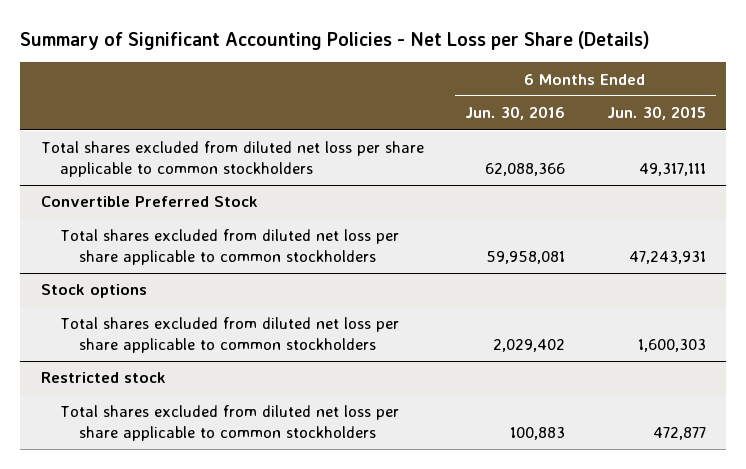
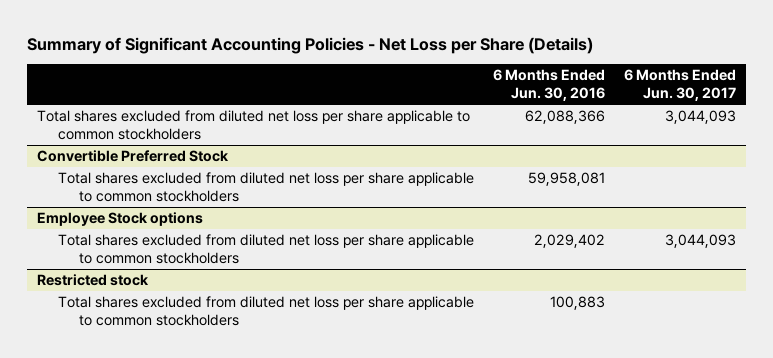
[606,106,706,121] Jun. 30, 2015 -> none
none -> [624,69,737,102] 6 Months Ended Jun. 30, 2017
[40,284,147,299] Stock options -> [36,212,203,227] Employee Stock options

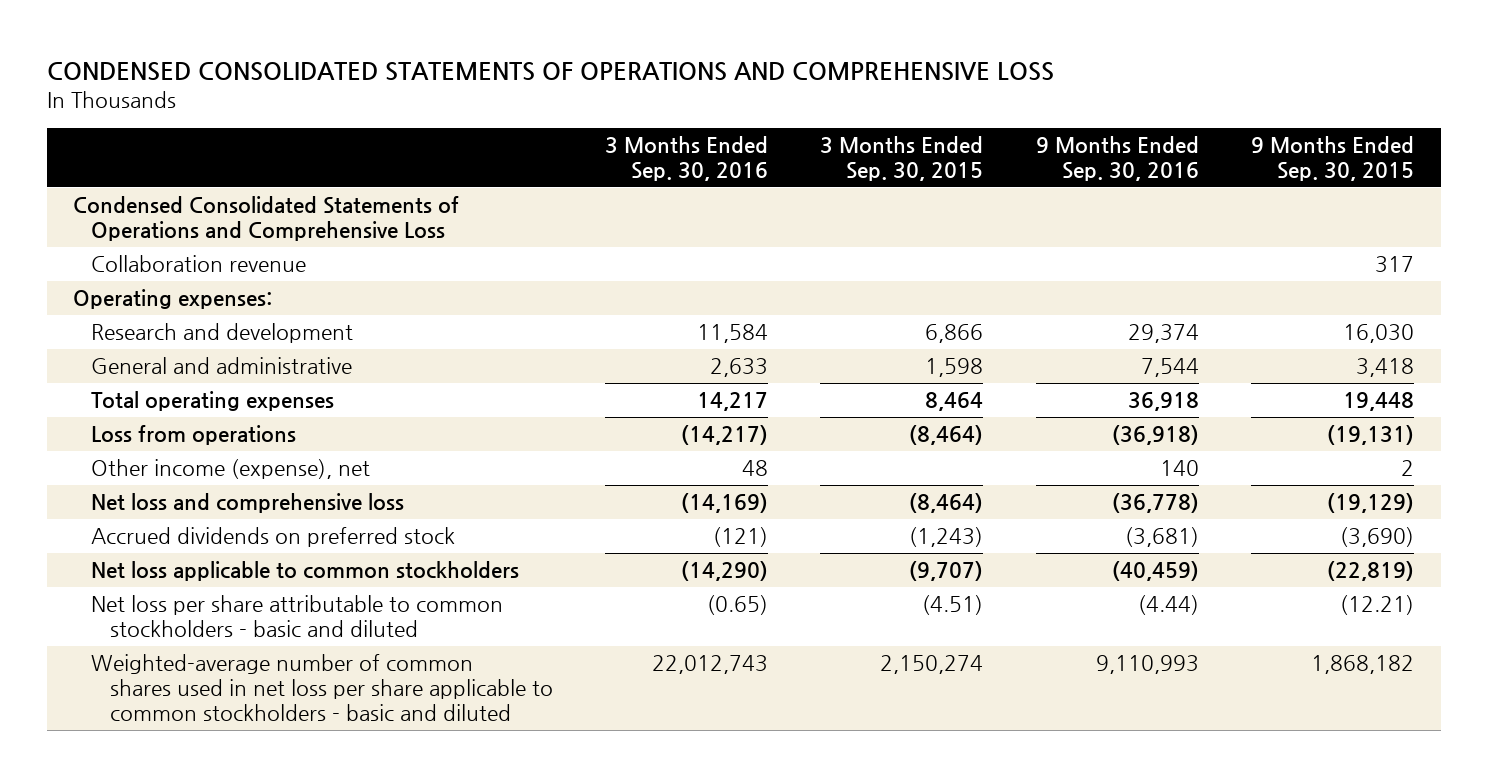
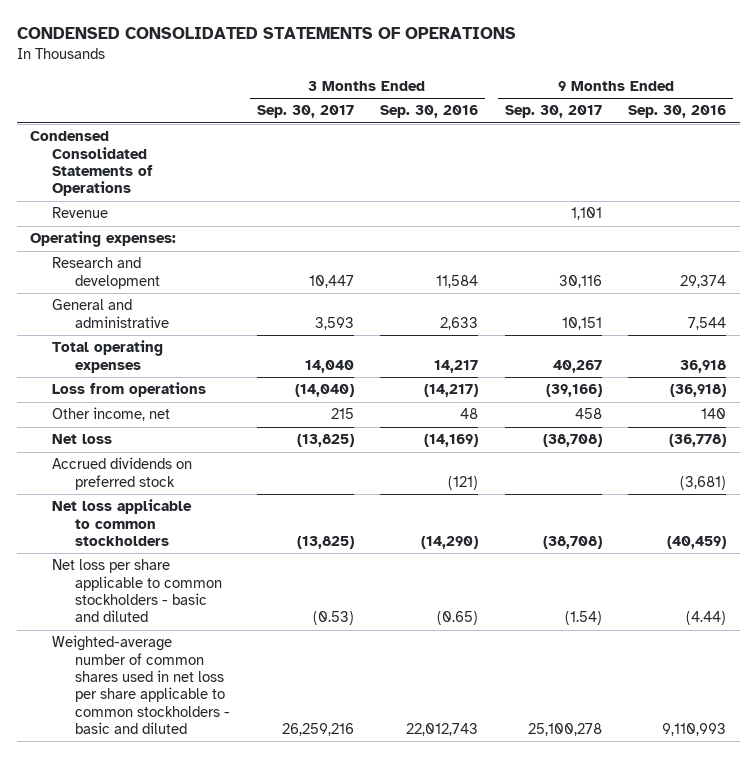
[46,61,1054,81] CONDENSED CONSOLIDATED STATEMENTS OF OPERATIONS AND COMPREHENSIVE LOSS -> [16,27,516,40] CONDENSED CONSOLIDATED STATEMENTS OF OPERATIONS
[820,136,984,182] 3 Months Ended Sep. 30, 2015 -> none
[1251,136,1415,182] 9 Months Ended Sep. 30, 2015 -> none
none -> [256,105,354,119] Sep. 30, 2017
none -> [504,105,602,119] Sep. 30, 2017
[72,196,459,242] Condensed Consolidated Statements of Operations and Comprehensive Loss -> [29,131,154,197] Condensed Consolidated Statements of Operations
[91,255,307,273] Collaboration revenue -> [52,207,109,219] Revenue
[91,459,371,480] Other income (expense), net -> [52,407,171,422] Other income, net
[91,493,405,514] Net loss and comprehensive loss -> [52,434,113,445] Net loss
[91,595,504,638] Net loss per share attributable to common stockholders - basic and diluted -> [52,559,223,623] Net loss per share applicable to common stockholders - basic and diluted

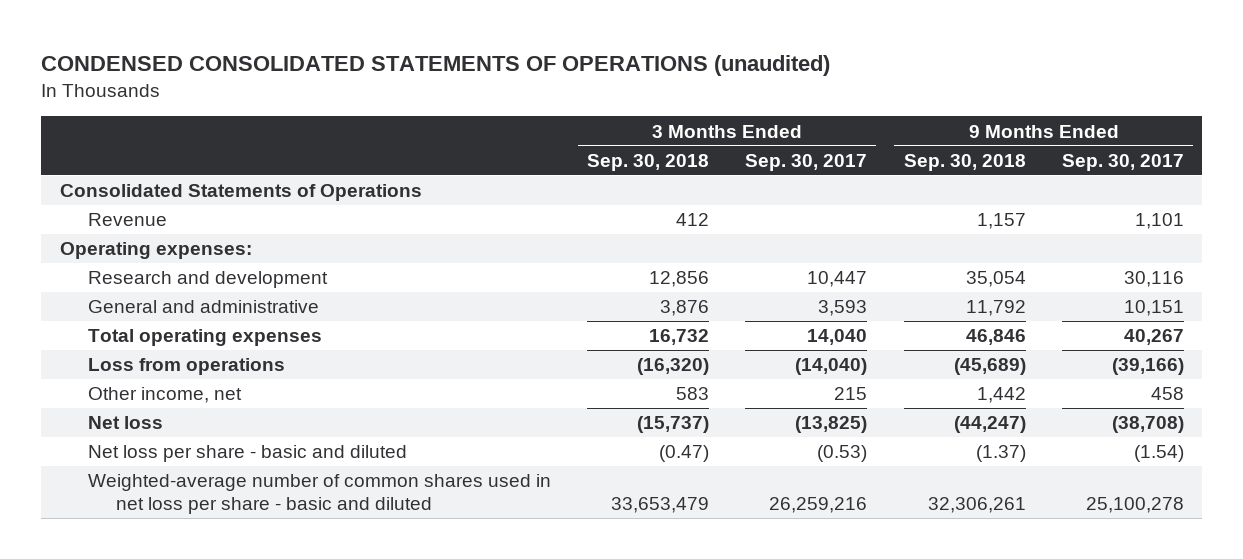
[16,27,516,40] CONDENSED CONSOLIDATED STATEMENTS OF OPERATIONS -> [41,55,831,77] CONDENSED CONSOLIDATED STATEMENTS OF OPERATIONS (unaudited)
[380,105,479,119] Sep. 30, 2016 -> none
[628,105,727,119] Sep. 30, 2016 -> none
none -> [587,153,710,171] Sep. 30, 2018
none -> [903,153,1026,171] Sep. 30, 2018
[29,131,154,197] Condensed Consolidated Statements of Operations -> [59,184,422,202] Consolidated Statements of Operations
[52,457,193,490] Accrued dividends on preferred stock -> none
[52,499,193,546] Net loss applicable to common stockholders -> none
[52,559,223,623] Net loss per share applicable to common stockholders - basic and diluted -> [87,445,407,463] Net loss per share - basic and diluted
[52,635,231,734] Weighted-average number of common shares used in net loss per share applicable to common stockholders - basic and diluted -> [87,474,551,515] Weighted-average number of common shares used in net loss per share - basic and diluted

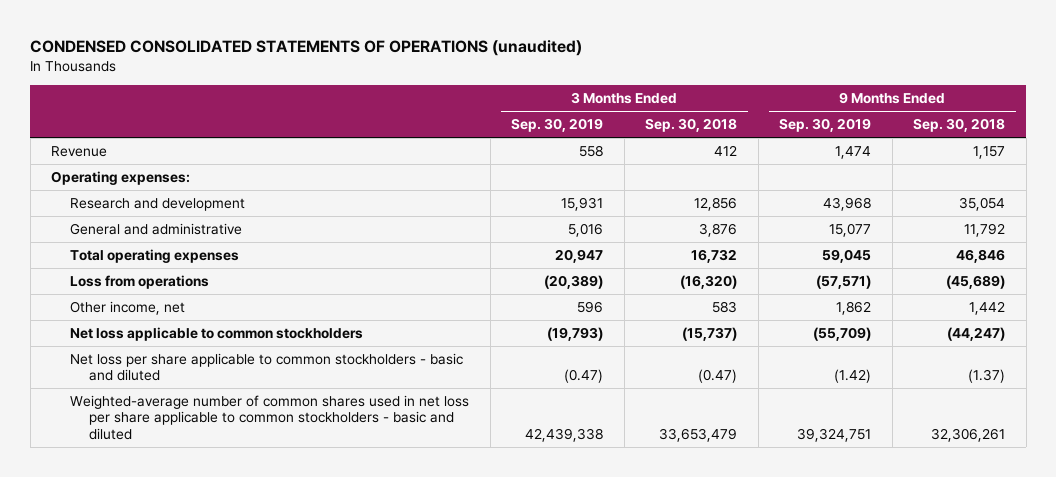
[745,153,868,171] Sep. 30, 2017 -> none
[1061,153,1184,171] Sep. 30, 2017 -> none
none -> [511,118,604,133] Sep. 30, 2019
none -> [779,118,872,133] Sep. 30, 2019
[59,184,422,202] Consolidated Statements of Operations -> none
[87,416,163,430] Net loss -> [70,327,364,342] Net loss applicable to common stockholders
[87,445,407,463] Net loss per share - basic and diluted -> [70,353,464,382] Net loss per share applicable to common stockholders - basic and diluted
[87,474,551,515] Weighted-average number of common shares used in net loss per share - basic and diluted -> [70,395,470,440] Weighted-average number of common shares used in net loss per share applicable to common stockholders - basic and diluted

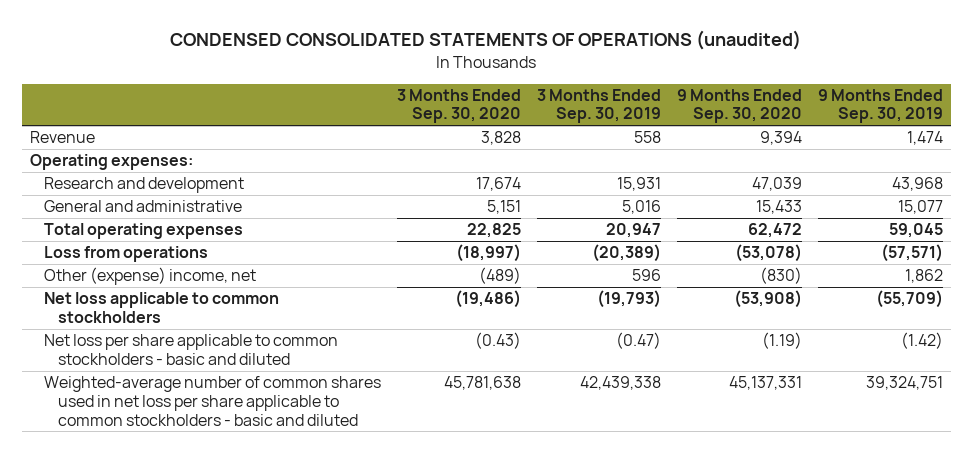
[645,118,738,133] Sep. 30, 2018 -> none
[913,118,1006,133] Sep. 30, 2018 -> none
none -> [396,88,521,124] 3 Months Ended Sep. 30, 2020
none -> [676,88,802,124] 9 Months Ended Sep. 30, 2020
[70,301,186,316] Other income, net -> [43,267,256,286] Other (expense) income, net

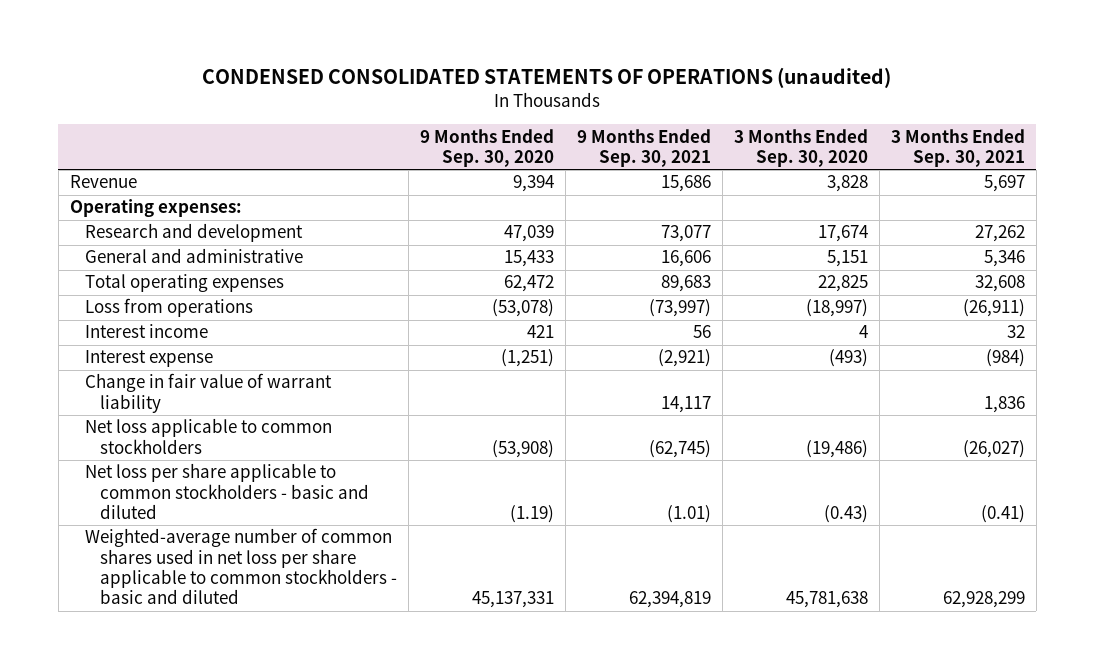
[536,88,661,124] 3 Months Ended Sep. 30, 2019 -> none
[817,88,943,124] 9 Months Ended Sep. 30, 2019 -> none
none -> [576,128,711,168] 9 Months Ended Sep. 30, 2021
none -> [890,128,1025,168] 3 Months Ended Sep. 30, 2021
[43,267,256,286] Other (expense) income, net -> none
none -> [84,324,208,339] Interest income
none -> [84,350,213,368] Interest expense
none -> [84,373,332,413] Change in fair value of warrant liability

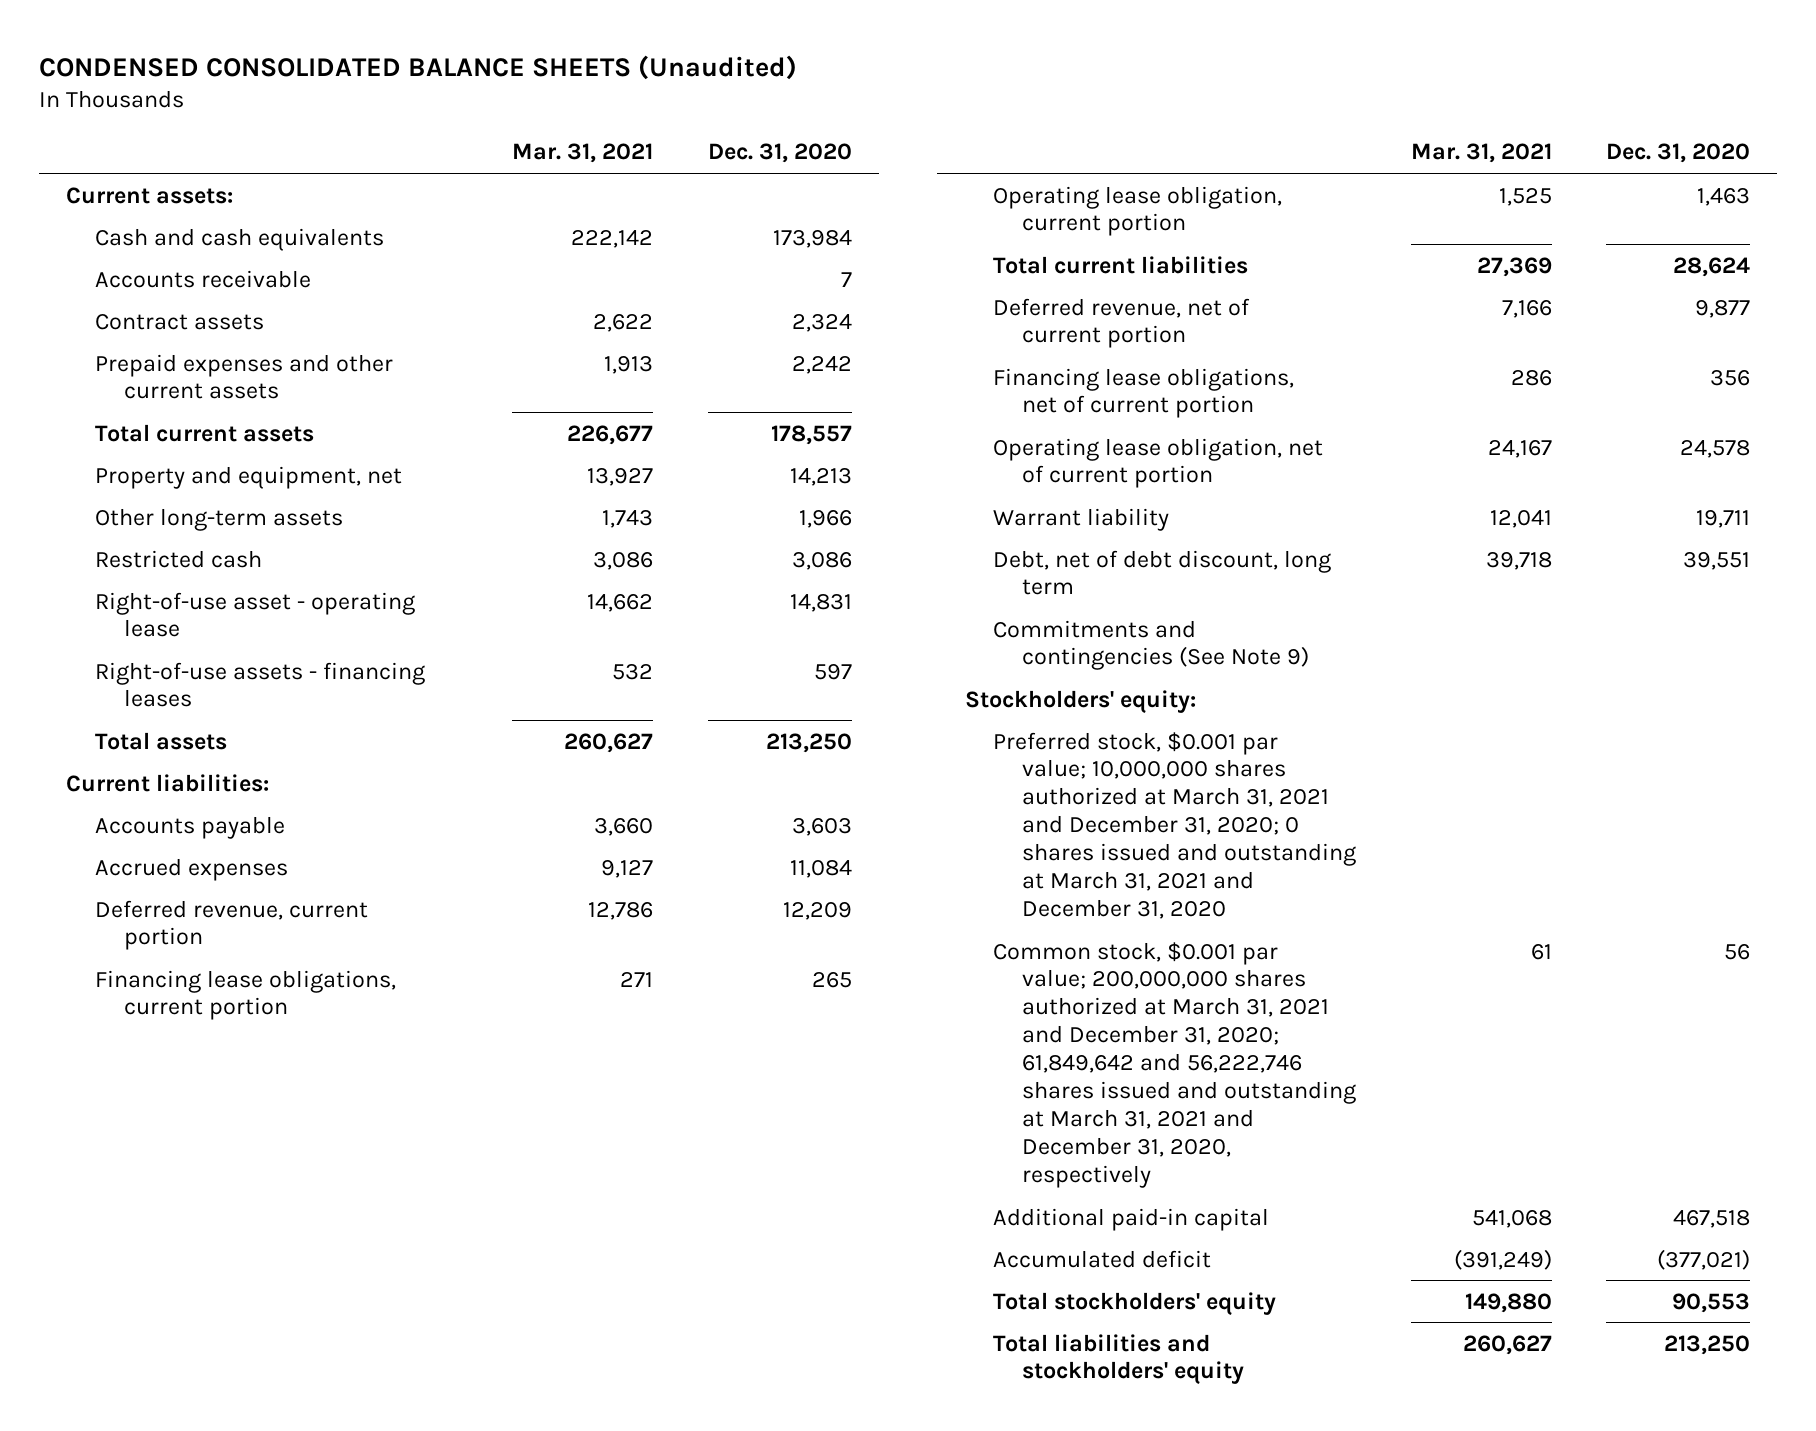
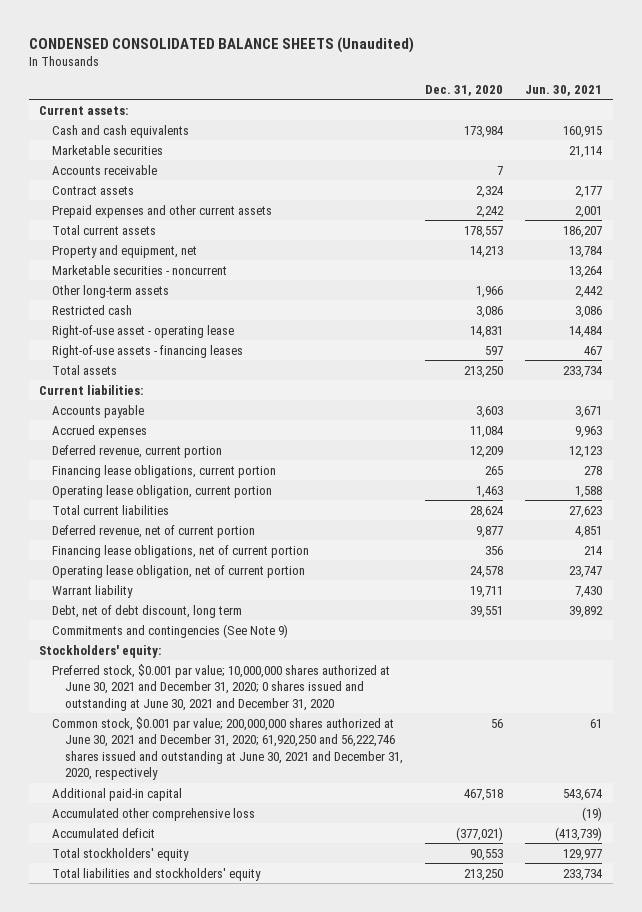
[512,143,654,164] Mar. 31, 2021 -> none
none -> [525,84,603,96] Jun. 30, 2021
none -> [52,144,164,155] Marketable securities
none -> [52,264,228,275] Marketable securities - noncurrent
[993,731,1357,920] Preferred stock, $0.001 par value; 10,000,000 shares authorized at March 31, 2021 and December 31, 2020; 0 shares issued and outstanding at March 31, 2021 and December 31, 2020 -> [52,663,391,711] Preferred stock, $0.001 par value; 10,000,000 shares authorized at June 30, 2021 and December 31, 2020; 0 shares issued and outstanding at June 30, 2021 and December 31, 2020
[993,941,1357,1188] Common stock, $0.001 par value; 200,000,000 shares authorized at March 31, 2021 and December 31, 2020; 61,849,642 and 56,222,746 shares issued and outstanding at March 31, 2021 and December 31, 2020, respectively -> [52,716,404,781] Common stock, $0.001 par value; 200,000,000 shares authorized at June 30, 2021 and December 31, 2020; 61,920,250 and 56,222,746 shares issued and outstanding at June 30, 2021 and December 31, 2020, respectively
none -> [52,807,256,821] Accumulated other comprehensive loss

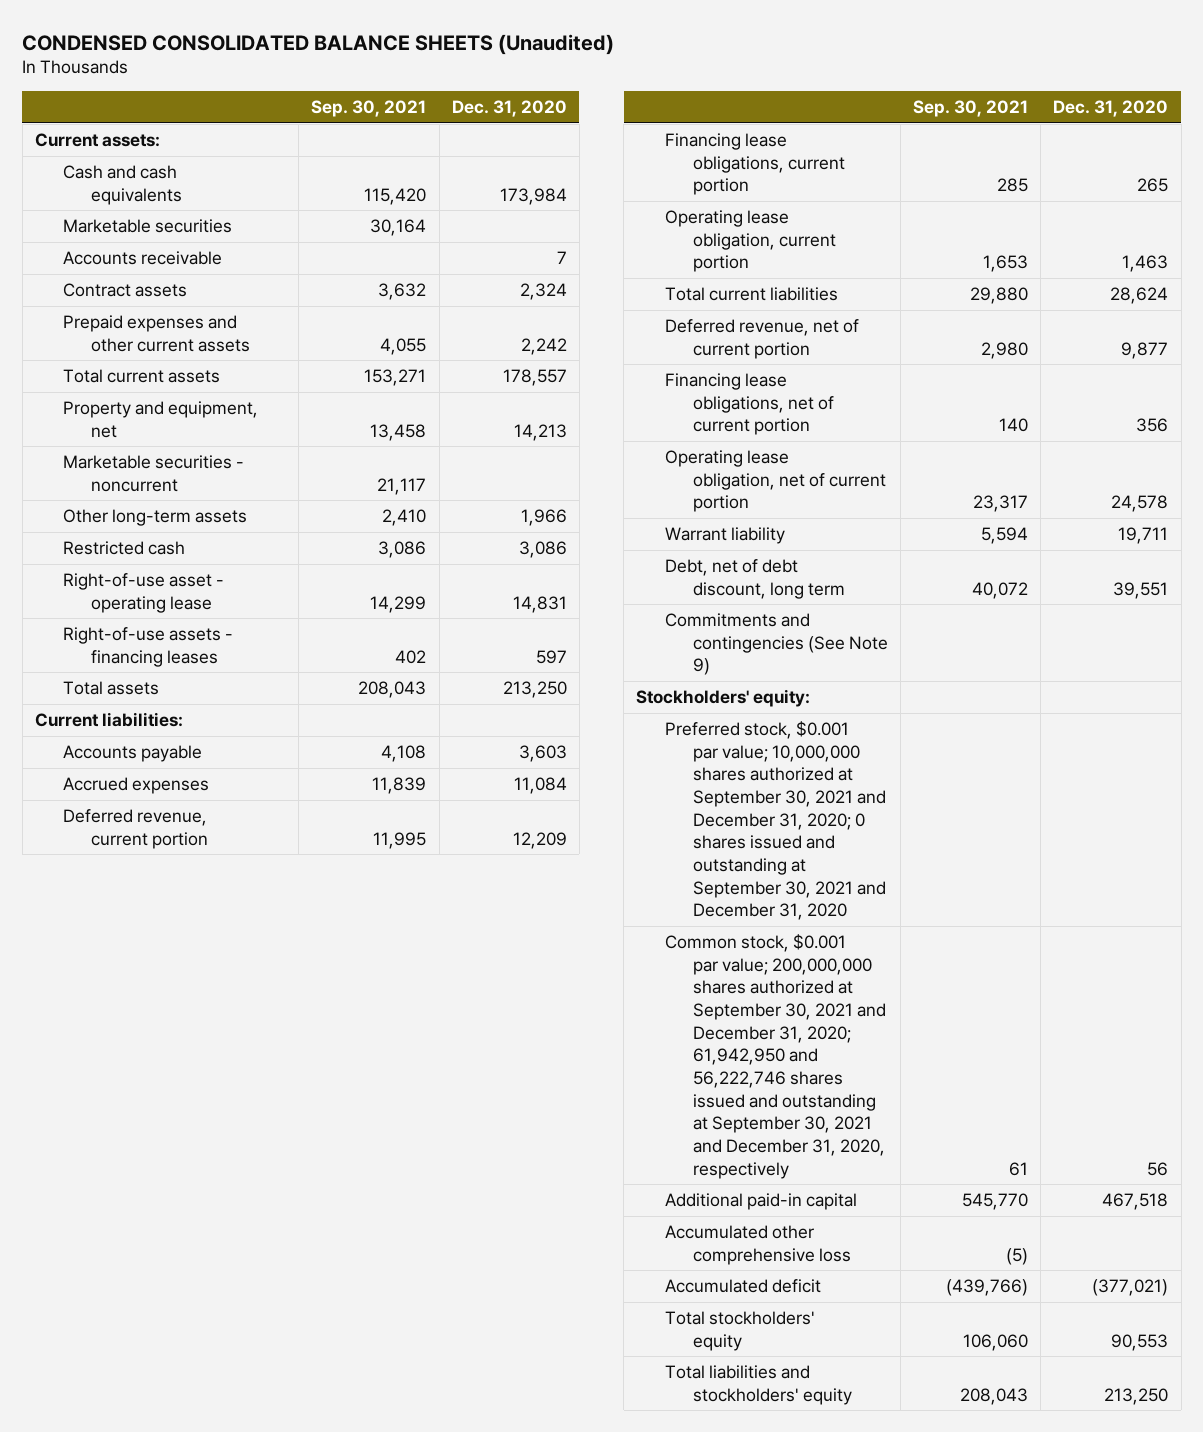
[525,84,603,96] Jun. 30, 2021 -> none
none -> [311,100,427,118] Sep. 30, 2021
[52,663,391,711] Preferred stock, $0.001 par value; 10,000,000 shares authorized at June 30, 2021 and December 31, 2020; 0 shares issued and outstanding at June 30, 2021 and December 31, 2020 -> [664,721,886,921] Preferred stock, $0.001 par value; 10,000,000 shares authorized at September 30, 2021 and December 31, 2020; 0 shares issued and outstanding at September 30, 2021 and December 31, 2020
[52,716,404,781] Common stock, $0.001 par value; 200,000,000 shares authorized at June 30, 2021 and December 31, 2020; 61,920,250 and 56,222,746 shares issued and outstanding at June 30, 2021 and December 31, 2020, respectively -> [664,934,886,1179] Common stock, $0.001 par value; 200,000,000 shares authorized at September 30, 2021 and December 31, 2020; 61,942,950 and 56,222,746 shares issued and outstanding at September 30, 2021 and December 31, 2020, respectively

